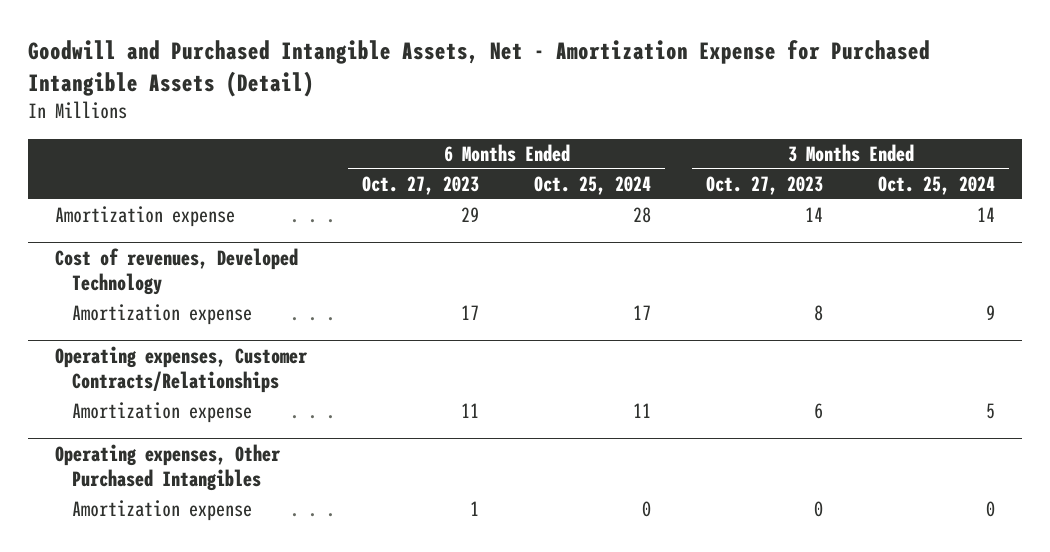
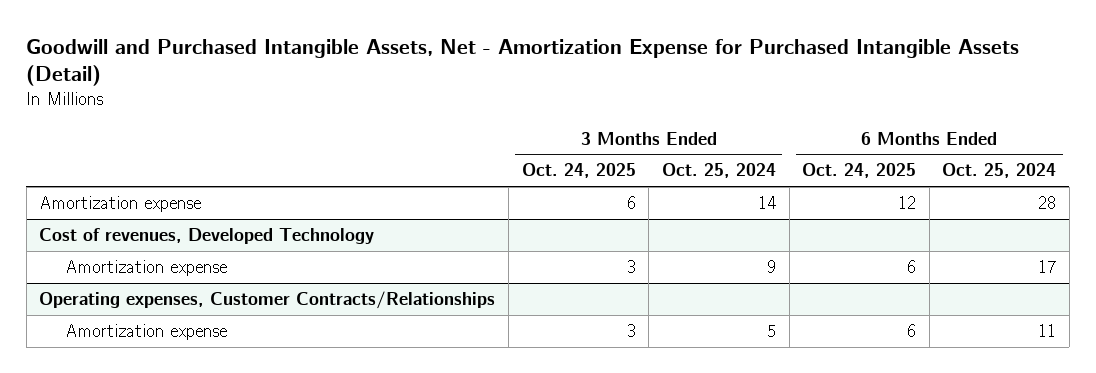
[362,175,480,195] Oct. 27, 2023 -> none
[706,175,824,195] Oct. 27, 2023 -> none
none -> [521,163,636,179] Oct. 24, 2025
none -> [802,163,917,179] Oct. 24, 2025
[55,443,282,491] Operating expenses, Other Purchased Intangibles -> none
[72,500,253,522] Amortization expense -> none

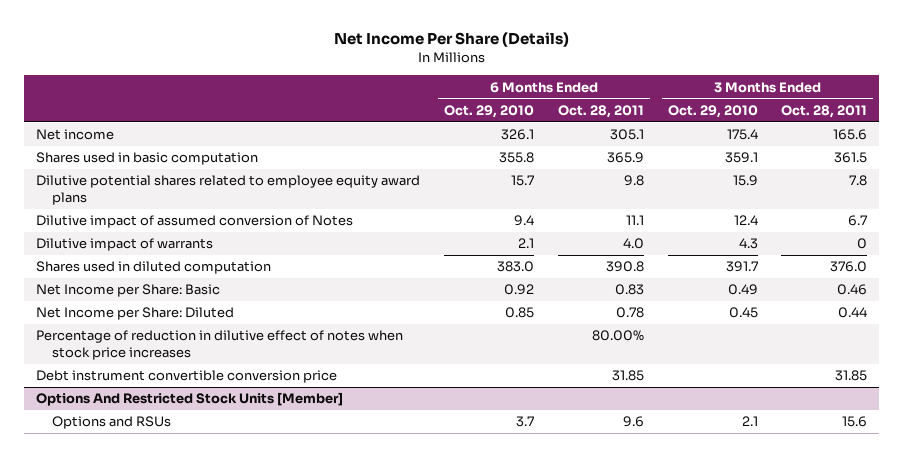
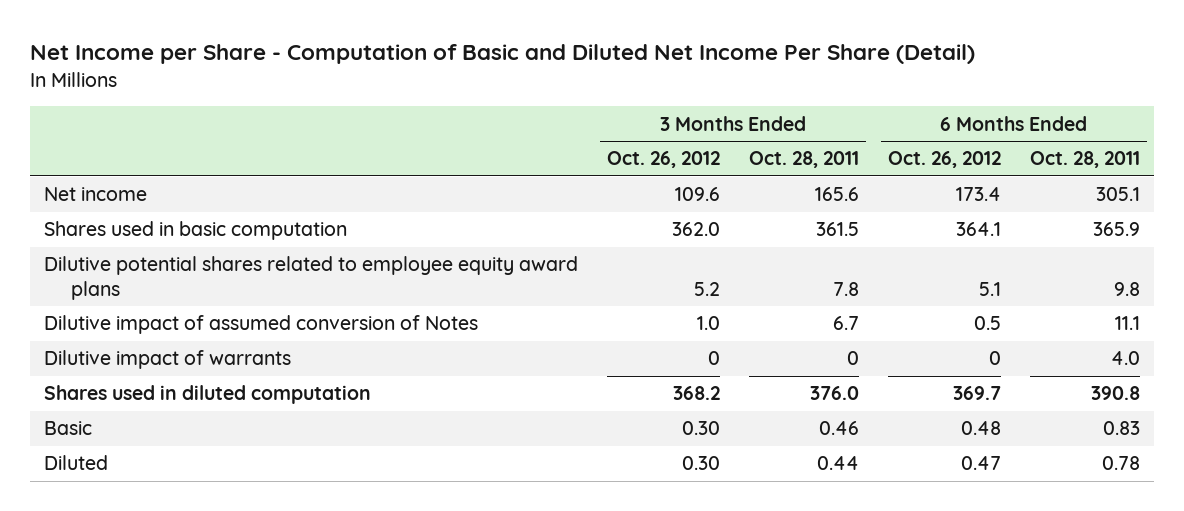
[333,32,569,48] Net Income Per Share (Details) -> [29,44,975,65] Net Income per Share - Computation of Basic and Diluted Net Income Per Share (Detail)
[443,104,534,118] Oct. 29, 2010 -> none
[667,104,758,118] Oct. 29, 2010 -> none
none -> [607,151,721,169] Oct. 26, 2012
none -> [887,151,1001,169] Oct. 26, 2012
[35,330,403,361] Percentage of reduction in dilutive effect of notes when stock price increases -> none
[35,370,337,384] Debt instrument convertible conversion price -> none
[35,392,343,407] Options And Restricted Stock Units [Member] -> none
[52,416,172,430] Options and RSUs -> none
[35,284,220,298] Net Income per Share: Basic -> [44,421,93,436] Basic
[35,307,234,321] Net Income per Share: Diluted -> [44,455,109,471] Diluted

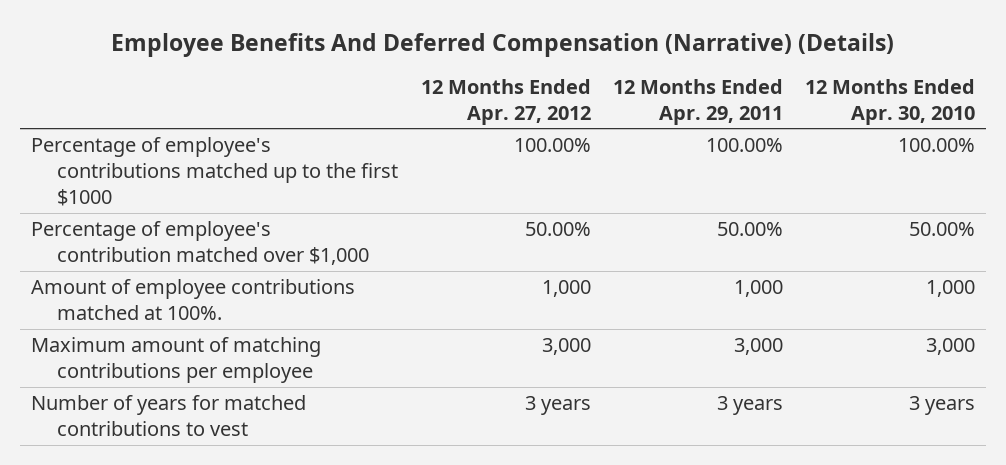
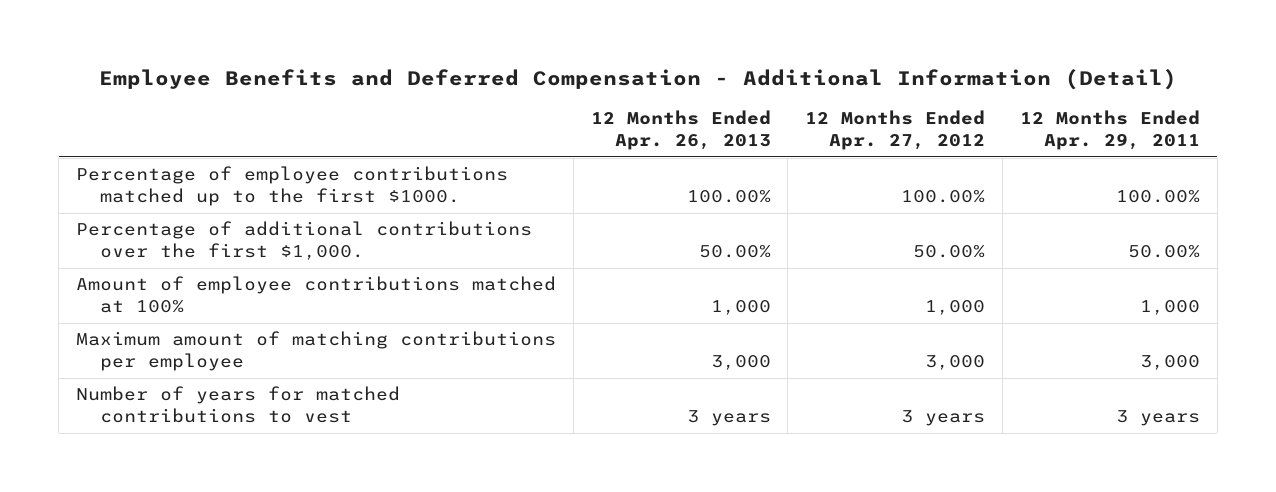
[111,32,895,57] Employee Benefits And Deferred Compensation (Narrative) (Details) -> [98,68,1177,90] Employee Benefits and Deferred Compensation - Additional Information (Detail)
[805,78,976,125] 12 Months Ended Apr. 30, 2010 -> none
none -> [590,110,771,151] 12 Months Ended Apr. 26, 2013
[30,137,399,206] Percentage of employee's contributions matched up to the first $1000 -> [75,166,508,207] Percentage of employee contributions matched up to the first $1000.
[30,221,370,266] Percentage of employee's contribution matched over $1,000 -> [75,221,532,261] Percentage of additional contributions over the first $1,000.
[30,279,355,321] Amount of employee contributions matched at 100%. -> [75,276,556,314] Amount of employee contributions matched at 100%

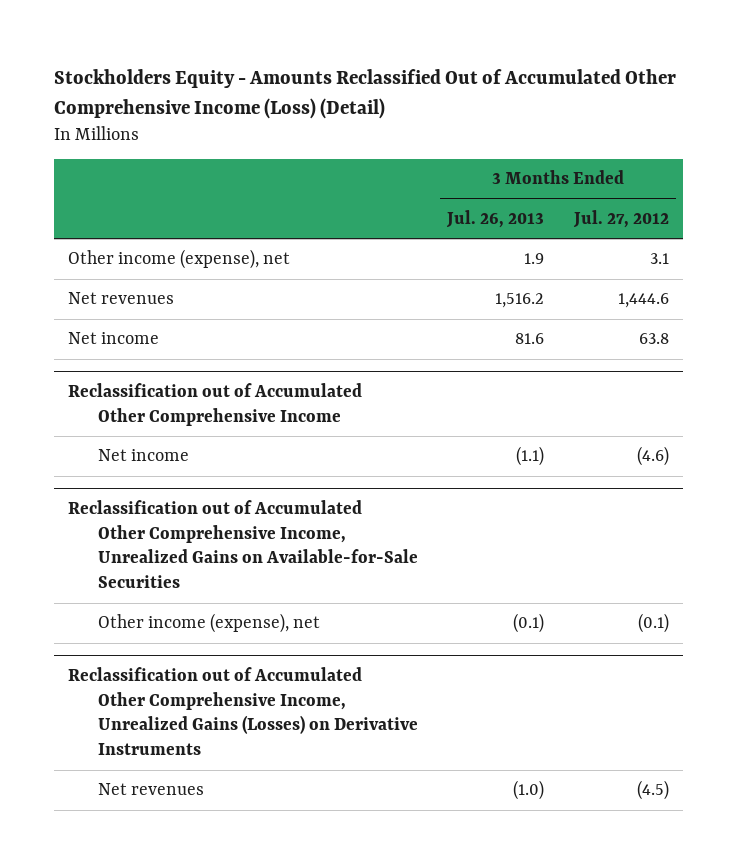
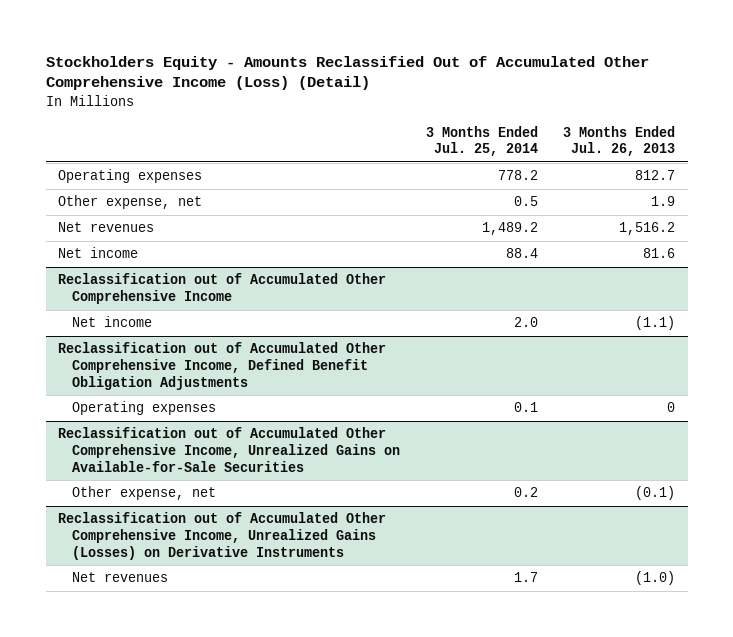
[572,210,669,229] Jul. 27, 2012 -> none
none -> [425,125,538,157] 3 Months Ended Jul. 25, 2014
none -> [58,169,203,184] Operating expenses
[68,249,291,270] Other income (expense), net -> [58,195,203,210] Other expense, net
none -> [58,342,387,390] Reclassification out of Accumulated Other Comprehensive Income, Defined Benefit Obligation Adjustments
none -> [72,401,217,416] Operating expenses
[98,613,321,634] Other income (expense), net -> [72,486,217,501] Other expense, net

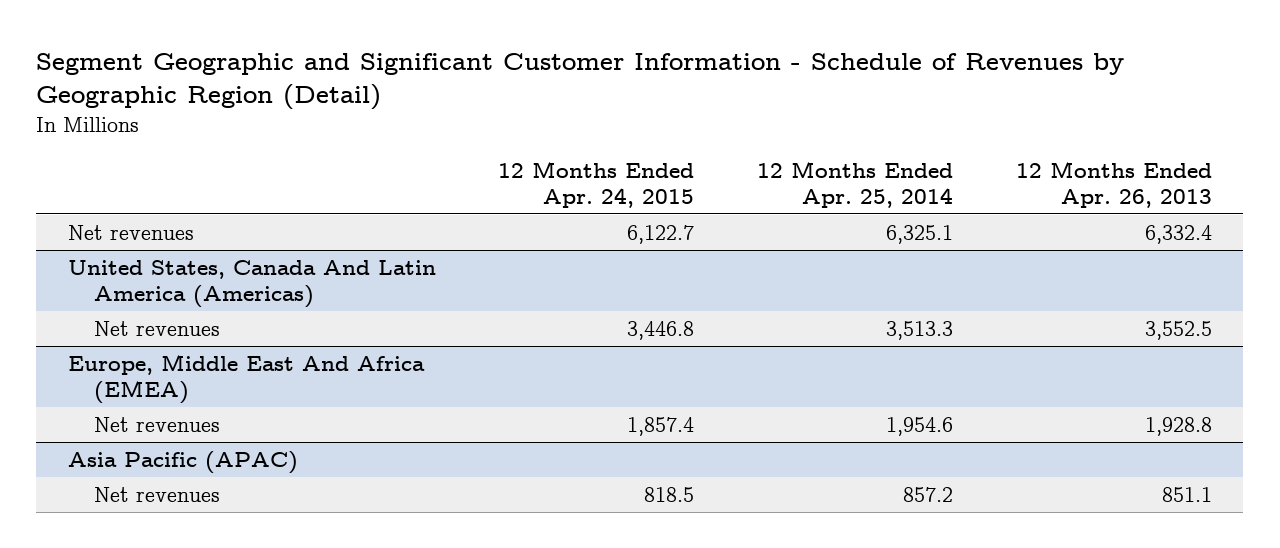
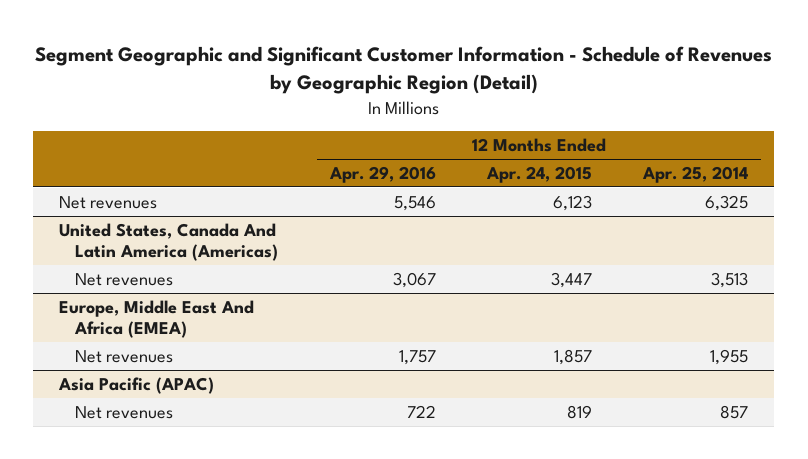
[1015,161,1212,208] 12 Months Ended Apr. 26, 2013 -> none
none -> [328,165,436,183] Apr. 29, 2016
[627,224,695,244] 6,122.7 -> [553,194,593,211] 6,123
[886,224,954,244] 6,325.1 -> [705,194,749,211] 6,325
[627,320,695,340] 3,446.8 -> [551,271,593,288] 3,447
[886,320,954,340] 3,513.3 -> [711,271,749,288] 3,513
[627,416,695,436] 1,857.4 -> [554,348,593,365] 1,857
[886,416,954,436] 1,954.6 -> [710,348,749,365] 1,955
[644,486,695,502] 818.5 -> [567,404,593,419] 819
[903,486,954,502] 857.2 -> [720,404,749,419] 857

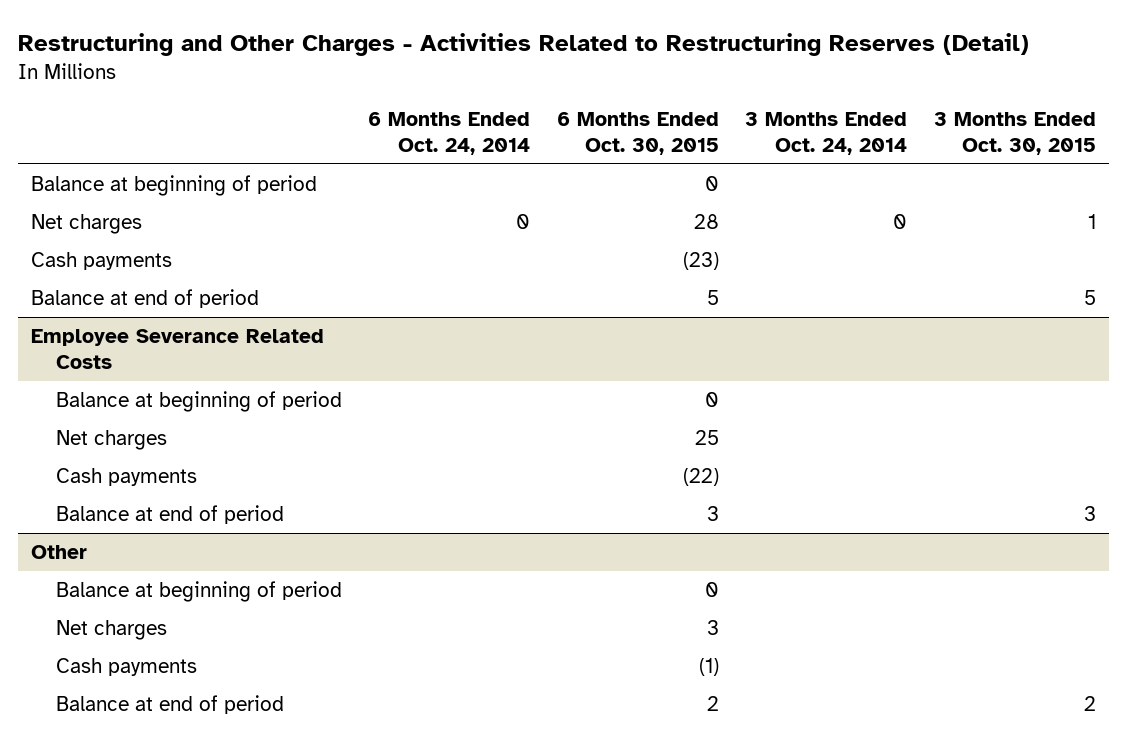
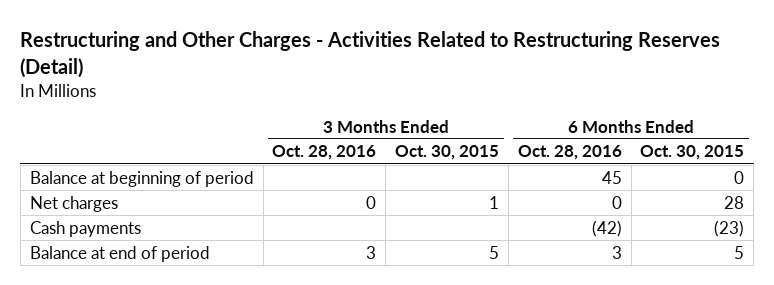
[368,112,531,155] 6 Months Ended Oct. 24, 2014 -> none
[745,112,908,155] 3 Months Ended Oct. 24, 2014 -> none
none -> [272,145,377,161] Oct. 28, 2016
none -> [517,145,622,161] Oct. 28, 2016
[31,329,325,369] Employee Severance Related Costs -> none
[55,391,342,413] Balance at beginning of period -> none
[55,430,167,451] Net charges -> none
[55,468,197,487] Cash payments -> none
[55,505,284,525] Balance at end of period -> none
[31,545,88,560] Other -> none
[55,581,342,603] Balance at beginning of period -> none
[55,620,167,641] Net charges -> none
[55,658,197,677] Cash payments -> none
[55,695,284,715] Balance at end of period -> none

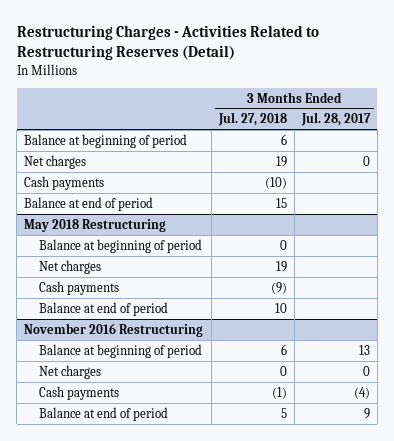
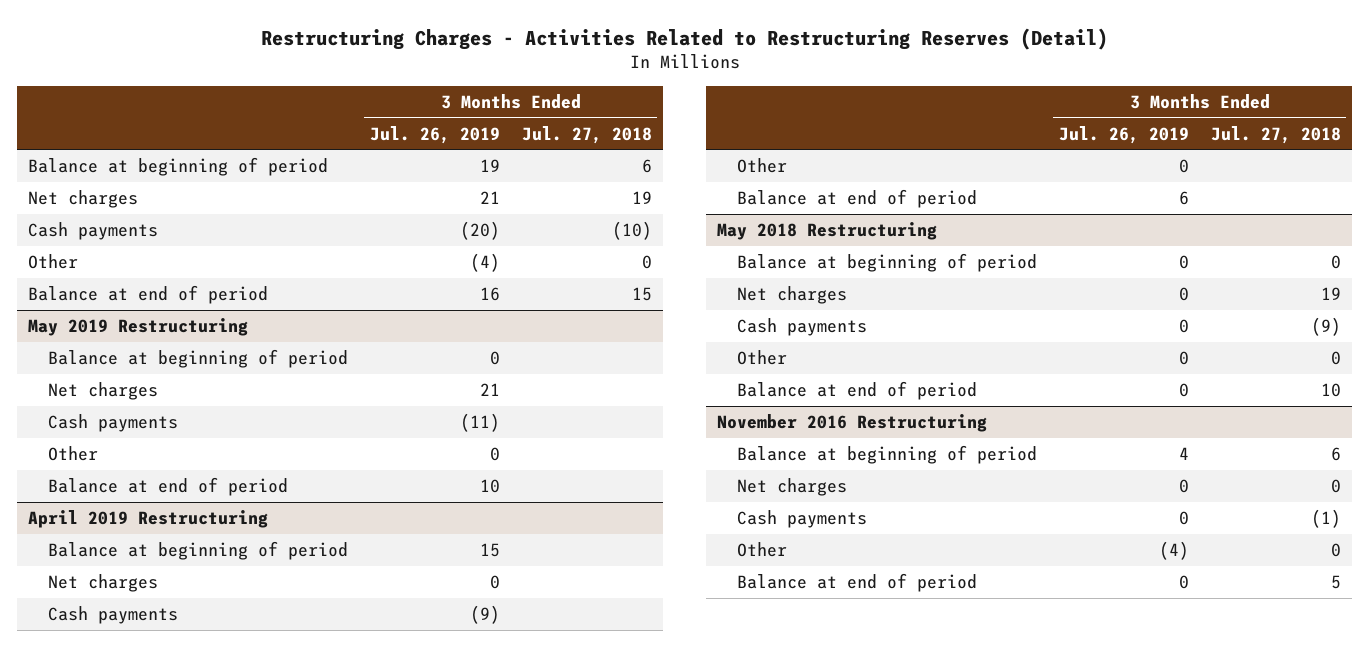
[300,112,371,127] Jul. 28, 2017 -> none
none -> [369,125,500,144] Jul. 26, 2019
none -> [28,253,79,269] Other
none -> [28,317,249,336] May 2019 Restructuring
none -> [47,348,348,368] Balance at beginning of period
none -> [47,381,158,400] Net charges
none -> [47,413,178,432] Cash payments
none -> [47,445,98,461] Other
none -> [47,476,288,496] Balance at end of period
none -> [28,509,269,528] April 2019 Restructuring
none -> [47,540,348,560] Balance at beginning of period
none -> [47,573,158,592] Net charges
none -> [47,605,178,624] Cash payments
none -> [737,157,788,173] Other
none -> [737,188,978,208] Balance at end of period
none -> [737,349,788,365] Other
none -> [737,541,788,557] Other

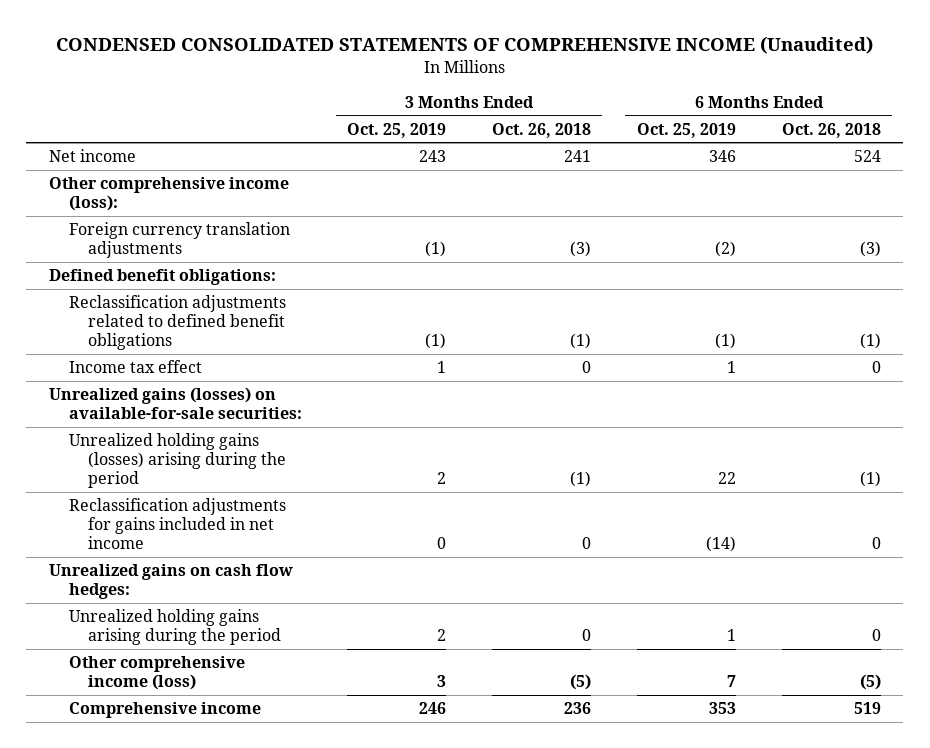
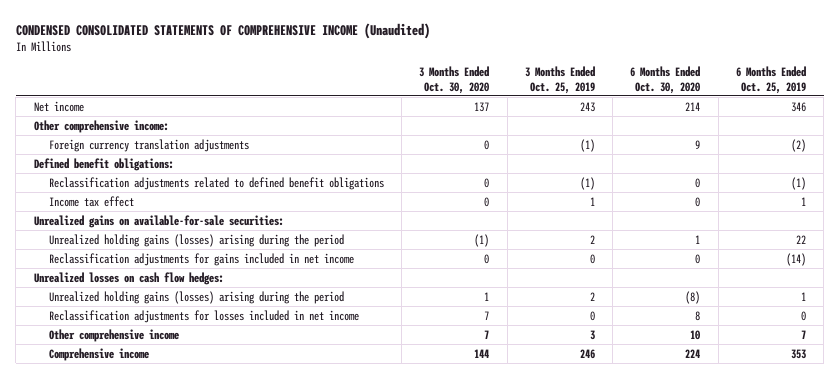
[492,122,592,138] Oct. 26, 2018 -> none
[781,122,881,138] Oct. 26, 2018 -> none
none -> [419,66,490,94] 3 Months Ended Oct. 30, 2020
none -> [630,66,701,94] 6 Months Ended Oct. 30, 2020
[49,177,290,212] Other comprehensive income (loss): -> [33,119,169,133] Other comprehensive income:
[49,387,302,420] Unrealized gains (losses) on available-for-sale securities: -> [33,214,284,228] Unrealized gains on available-for-sale securities:
[49,564,294,600] Unrealized gains on cash flow hedges: -> [33,271,224,285] Unrealized losses on cash flow hedges:
[68,609,281,646] Unrealized holding gains arising during the period -> [48,290,344,304] Unrealized holding gains (losses) arising during the period
none -> [48,309,359,323] Reclassification adjustments for losses included in net income
[68,656,245,691] Other comprehensive income (loss) -> [48,328,179,342] Other comprehensive income

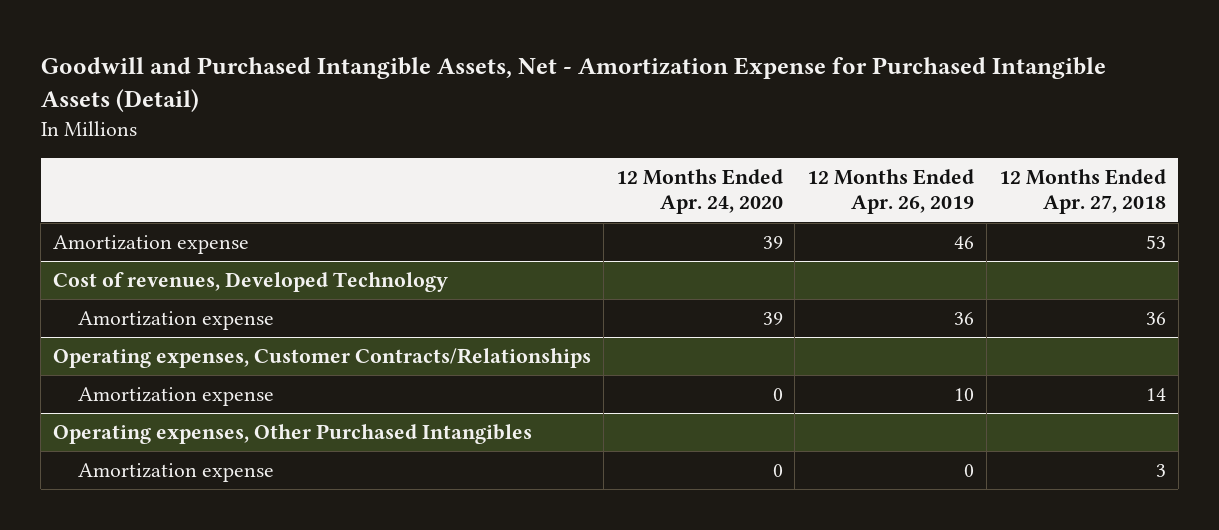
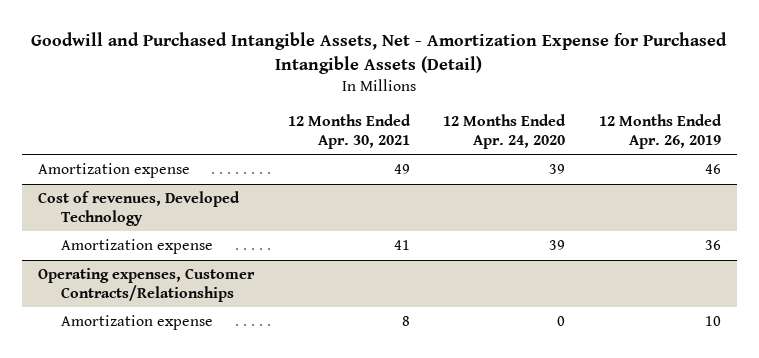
[998,168,1166,215] 12 Months Ended Apr. 27, 2018 -> none
none -> [287,114,411,149] 12 Months Ended Apr. 30, 2021
[53,424,533,445] Operating expenses, Other Purchased Intangibles -> none
[78,463,275,483] Amortization expense -> none

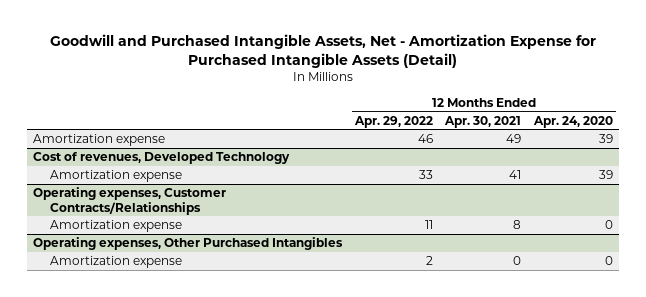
[598,114,722,149] 12 Months Ended Apr. 26, 2019 -> none
none -> [353,115,433,128] Apr. 29, 2022
none -> [33,237,344,251] Operating expenses, Other Purchased Intangibles
none -> [50,256,183,269] Amortization expense

